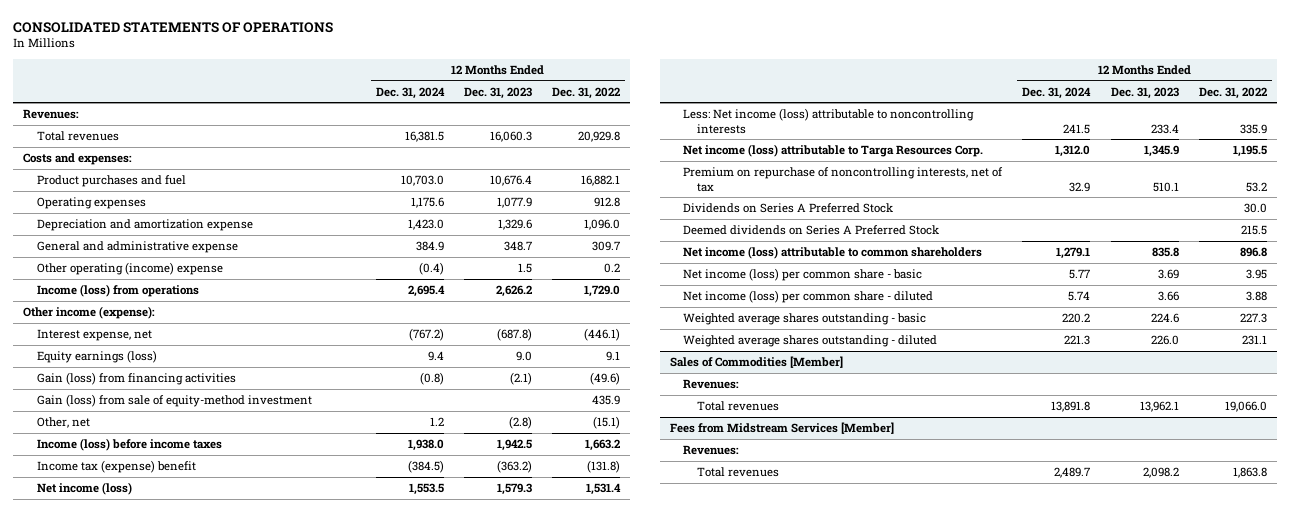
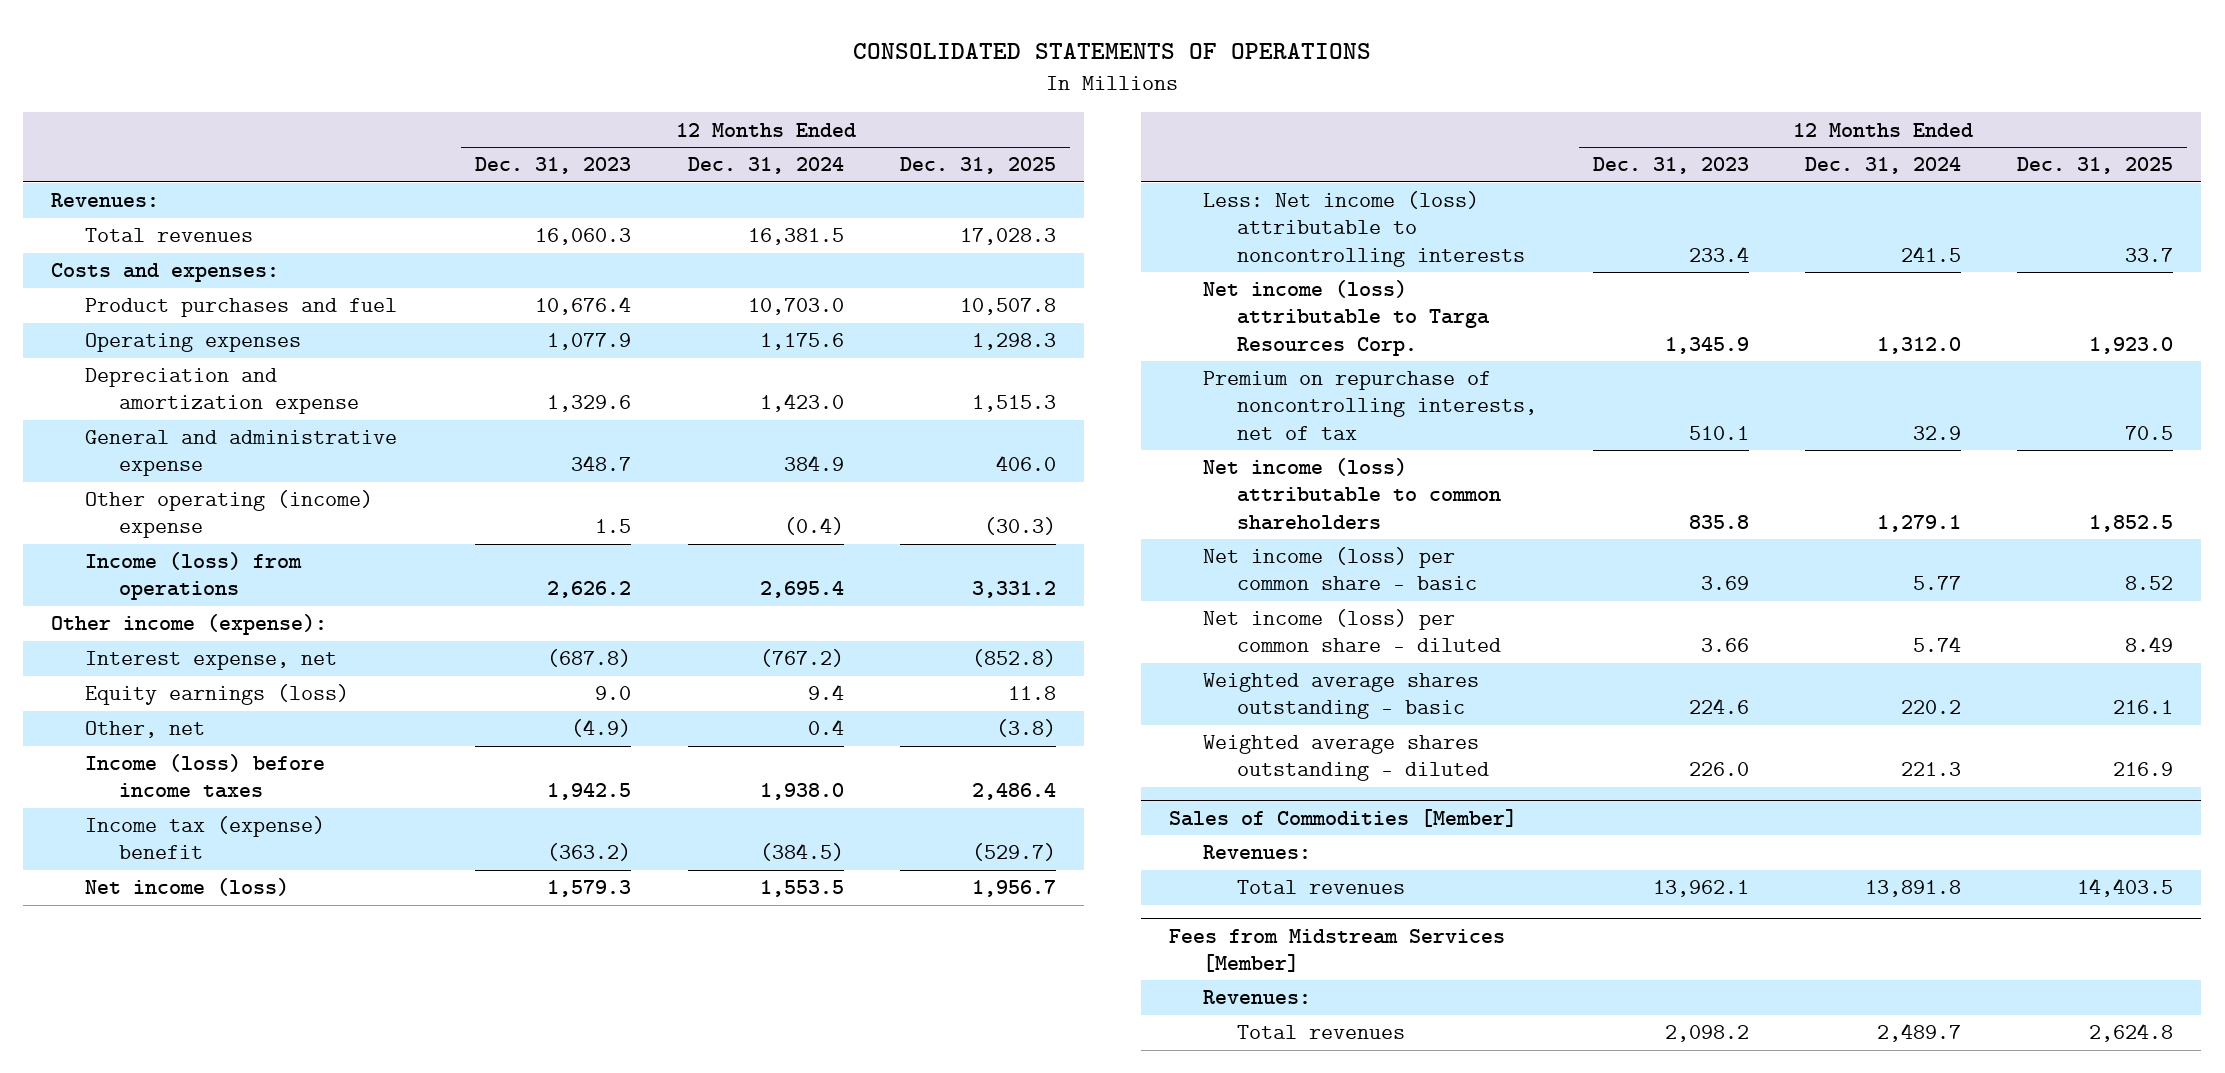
[552,86,621,99] Dec. 31, 2022 -> none
none -> [899,157,1056,175] Dec. 31, 2025
[36,372,236,386] Gain (loss) from financing activities -> none
[36,394,312,408] Gain (loss) from sale of equity-method investment -> none
[429,417,444,427] 1.2 -> [807,719,844,736] 0.4
[509,416,533,430] (2.8) -> [571,719,632,738] (4.9)
[683,203,894,214] Dividends on Series A Preferred Stock -> none
[683,225,940,236] Deemed dividends on Series A Preferred Stock -> none

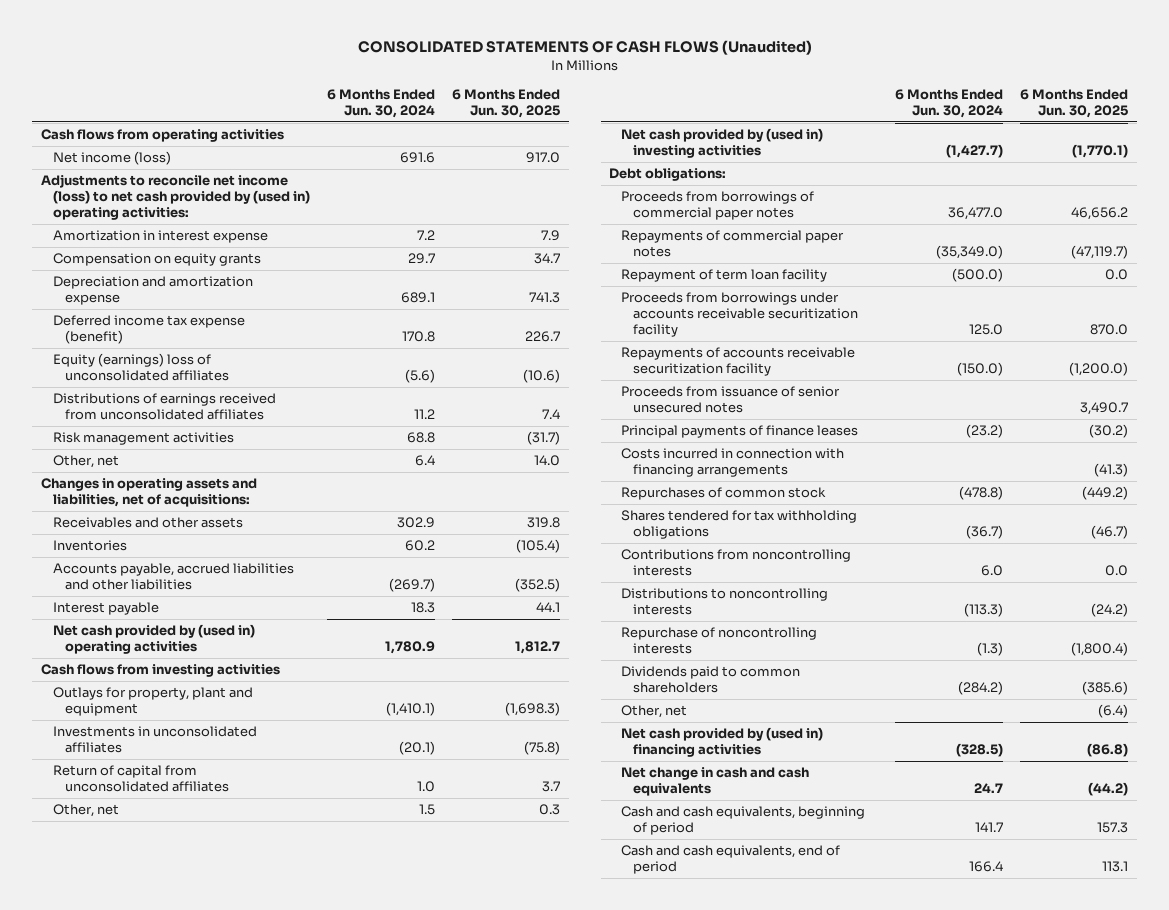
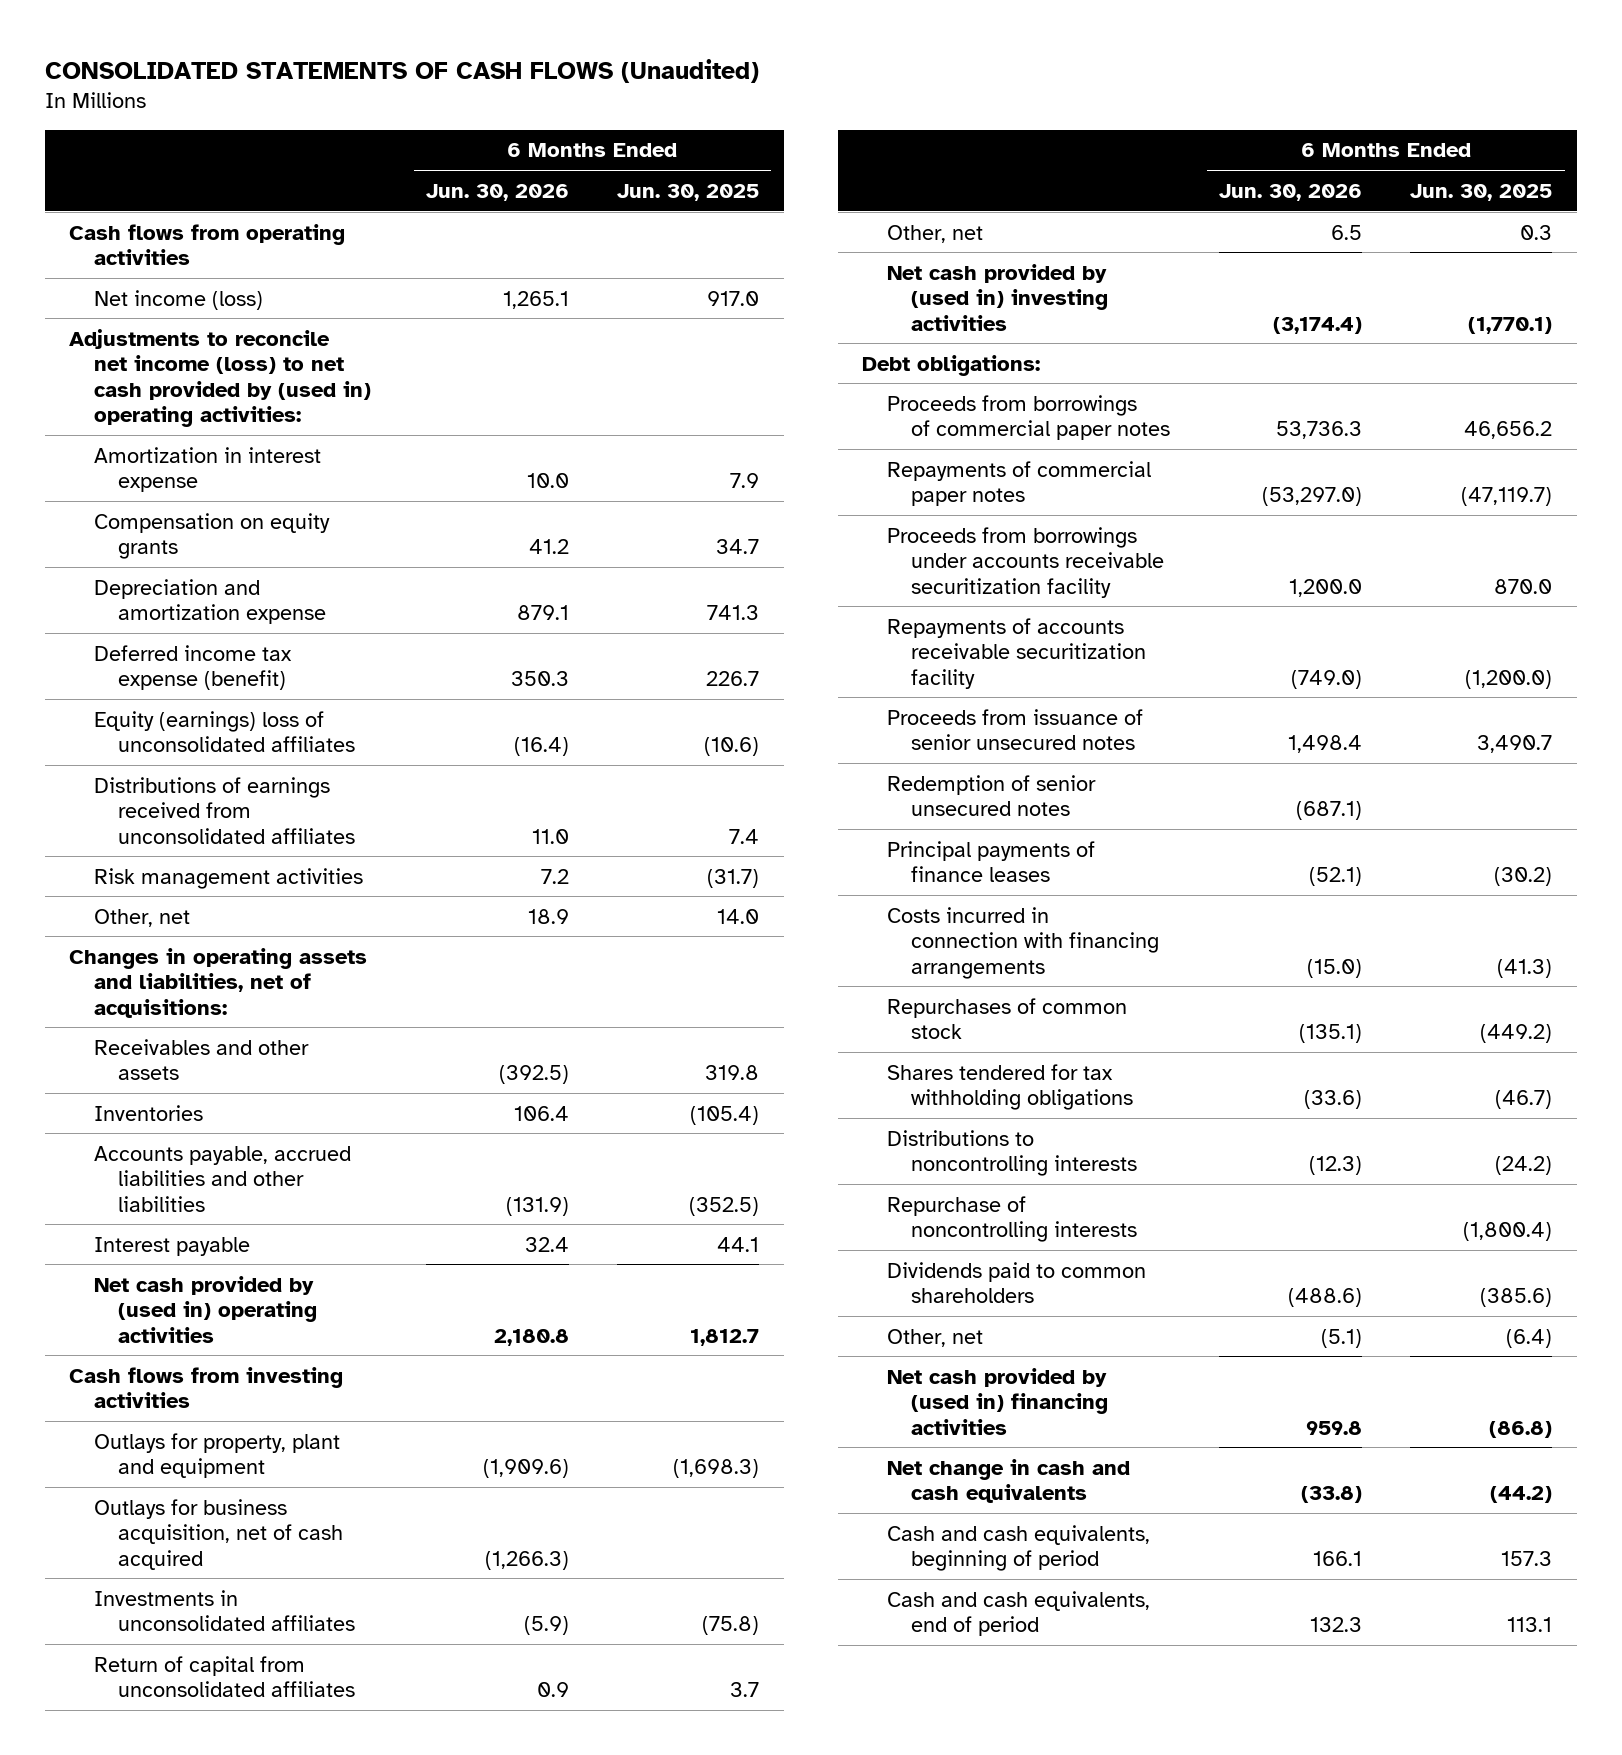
[327,88,436,118] 6 Months Ended Jun. 30, 2024 -> none
none -> [425,183,569,201] Jun. 30, 2026
none -> [93,1498,344,1570] Outlays for business acquisition, net of cash acquired
[621,269,828,283] Repayment of term loan facility -> none
none -> [886,774,1096,817] Redemption of senior unsecured notes
[621,549,852,577] Contributions from noncontrolling interests -> none

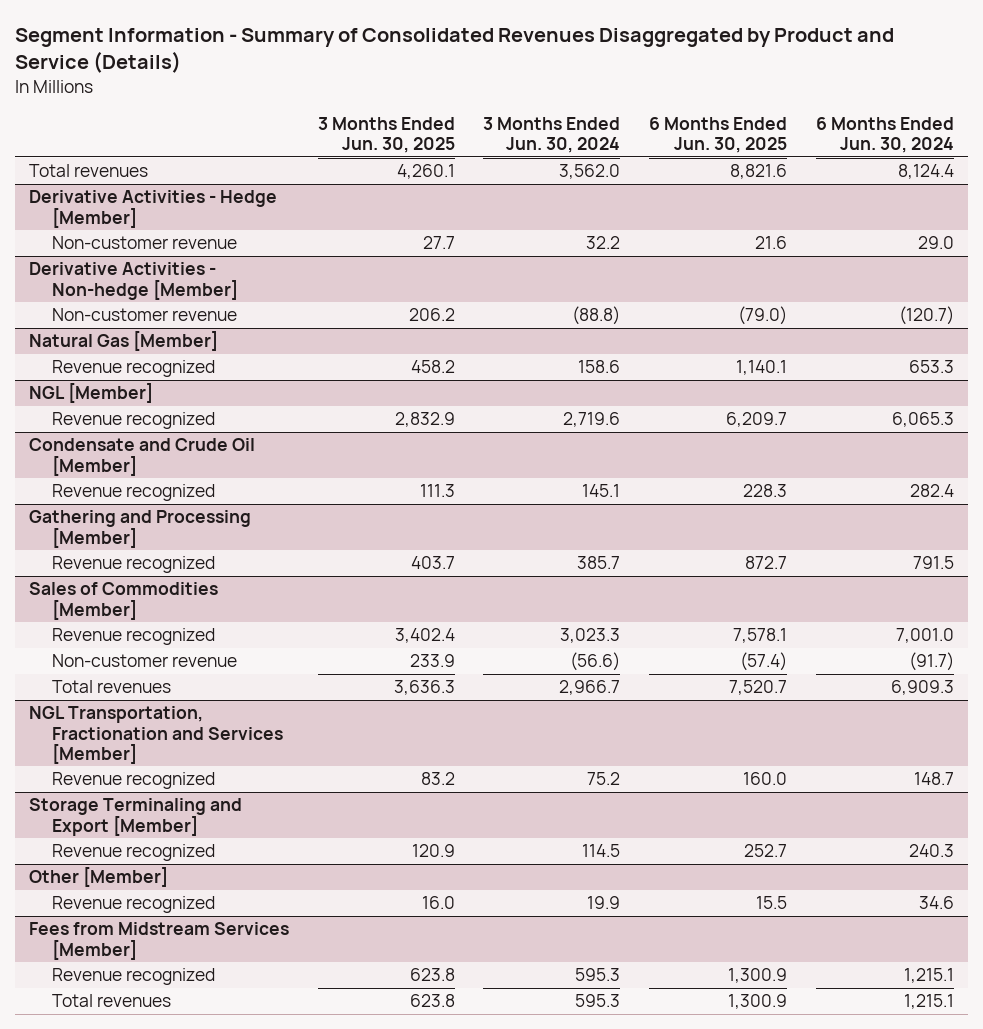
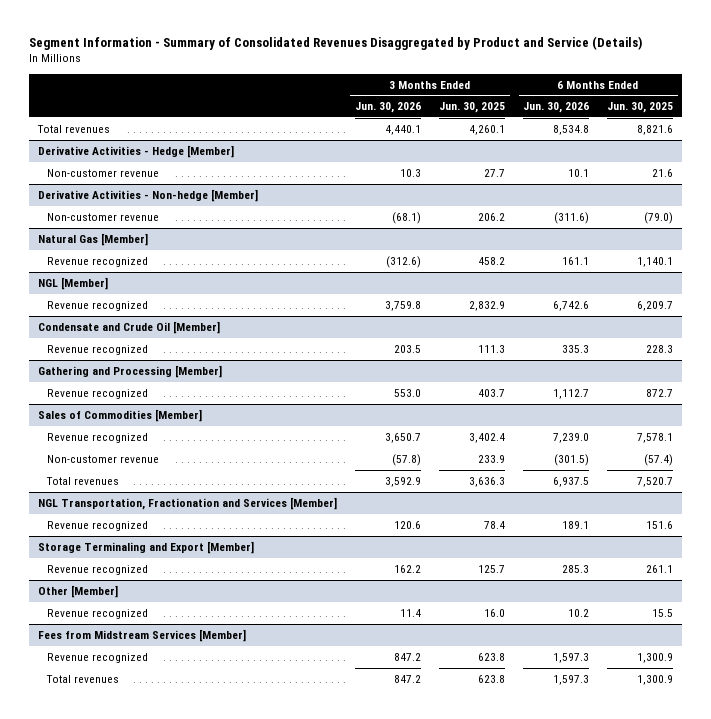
[483,117,621,154] 3 Months Ended Jun. 30, 2024 -> none
[815,117,954,154] 6 Months Ended Jun. 30, 2024 -> none
none -> [354,102,421,114] Jun. 30, 2026
none -> [523,102,590,114] Jun. 30, 2026
[420,772,455,786] 83.2 -> [484,520,506,529] 78.4
[743,772,788,786] 160.0 -> [646,520,674,529] 151.6
[411,844,455,858] 120.9 -> [478,564,506,573] 125.7
[744,844,788,858] 252.7 -> [646,564,674,573] 261.1

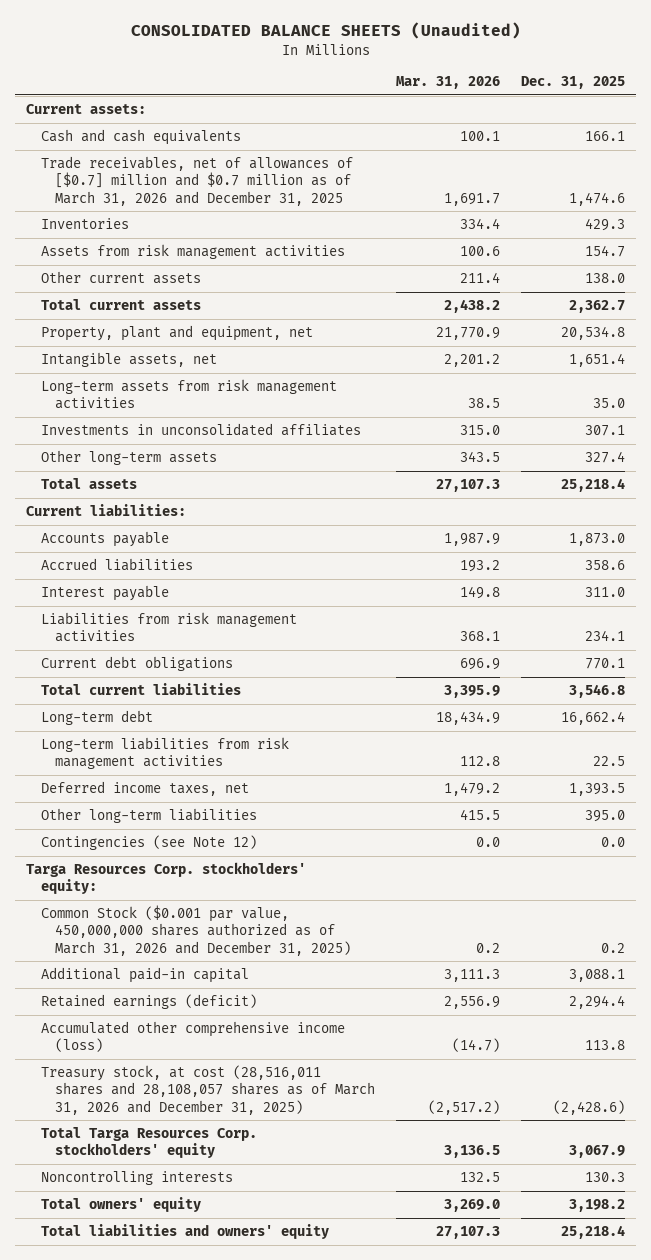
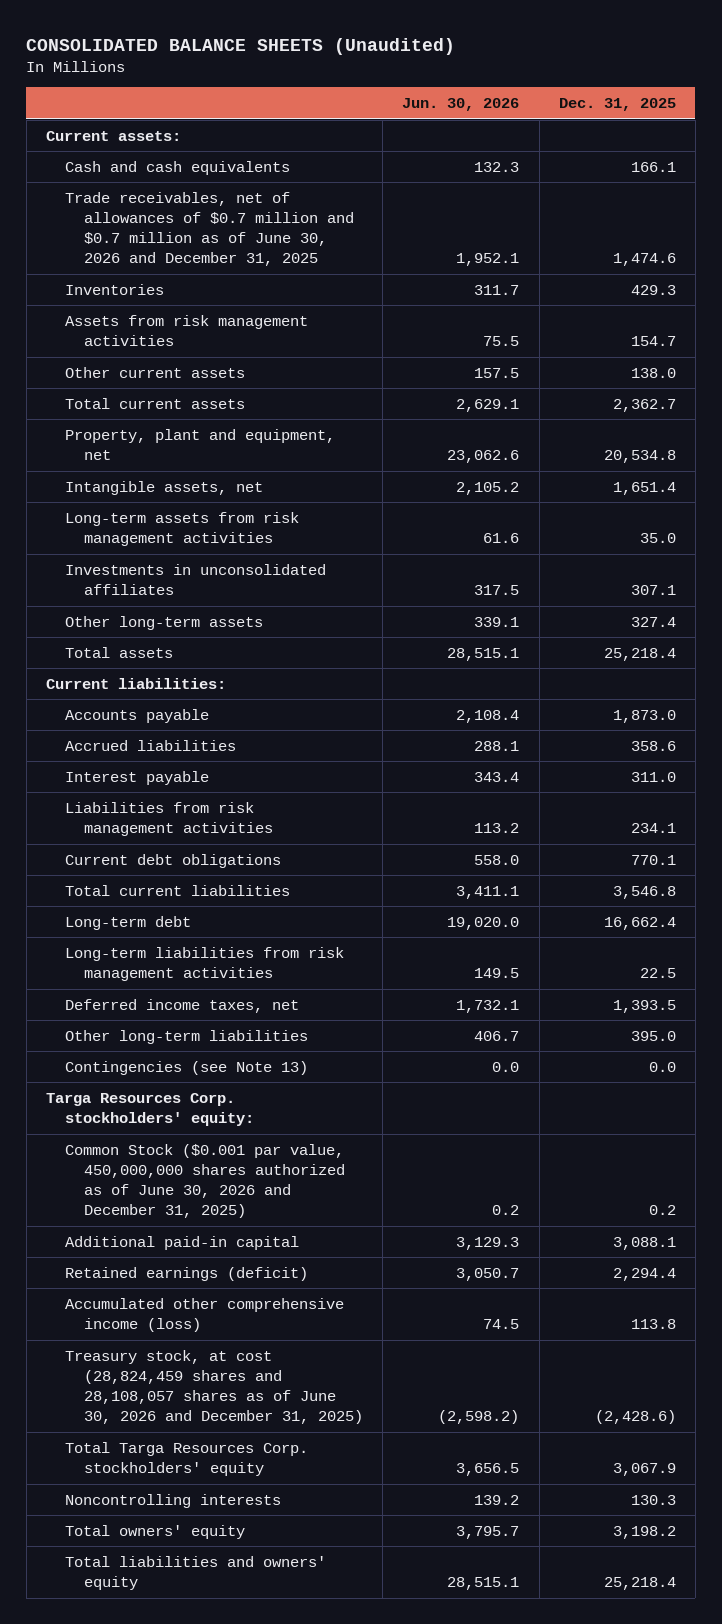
[396,76,501,90] Mar. 31, 2026 -> none
none -> [402,98,520,112] Jun. 30, 2026
[40,156,353,206] Trade receivables, net of allowances of [$0.7] million and $0.7 million as of March 31, 2026 and December 31, 2025 -> [65,191,354,267] Trade receivables, net of allowances of $0.7 million and $0.7 million as of June 30, 2026 and December 31, 2025
[40,835,257,851] Contingencies (see Note 12) -> [65,1060,309,1075] Contingencies (see Note 13)
[40,905,352,956] Common Stock ($0.001 par value, 450,000,000 shares authorized as of March 31, 2026 and December 31, 2025) -> [65,1143,345,1219] Common Stock ($0.001 par value, 450,000,000 shares authorized as of June 30, 2026 and December 31, 2025)
[40,1065,376,1115] Treasury stock, at cost (28,516,011 shares and 28,108,057 shares as of March 31, 2026 and December 31, 2025) -> [65,1349,363,1425] Treasury stock, at cost (28,824,459 shares and 28,108,057 shares as of June 30, 2026 and December 31, 2025)

